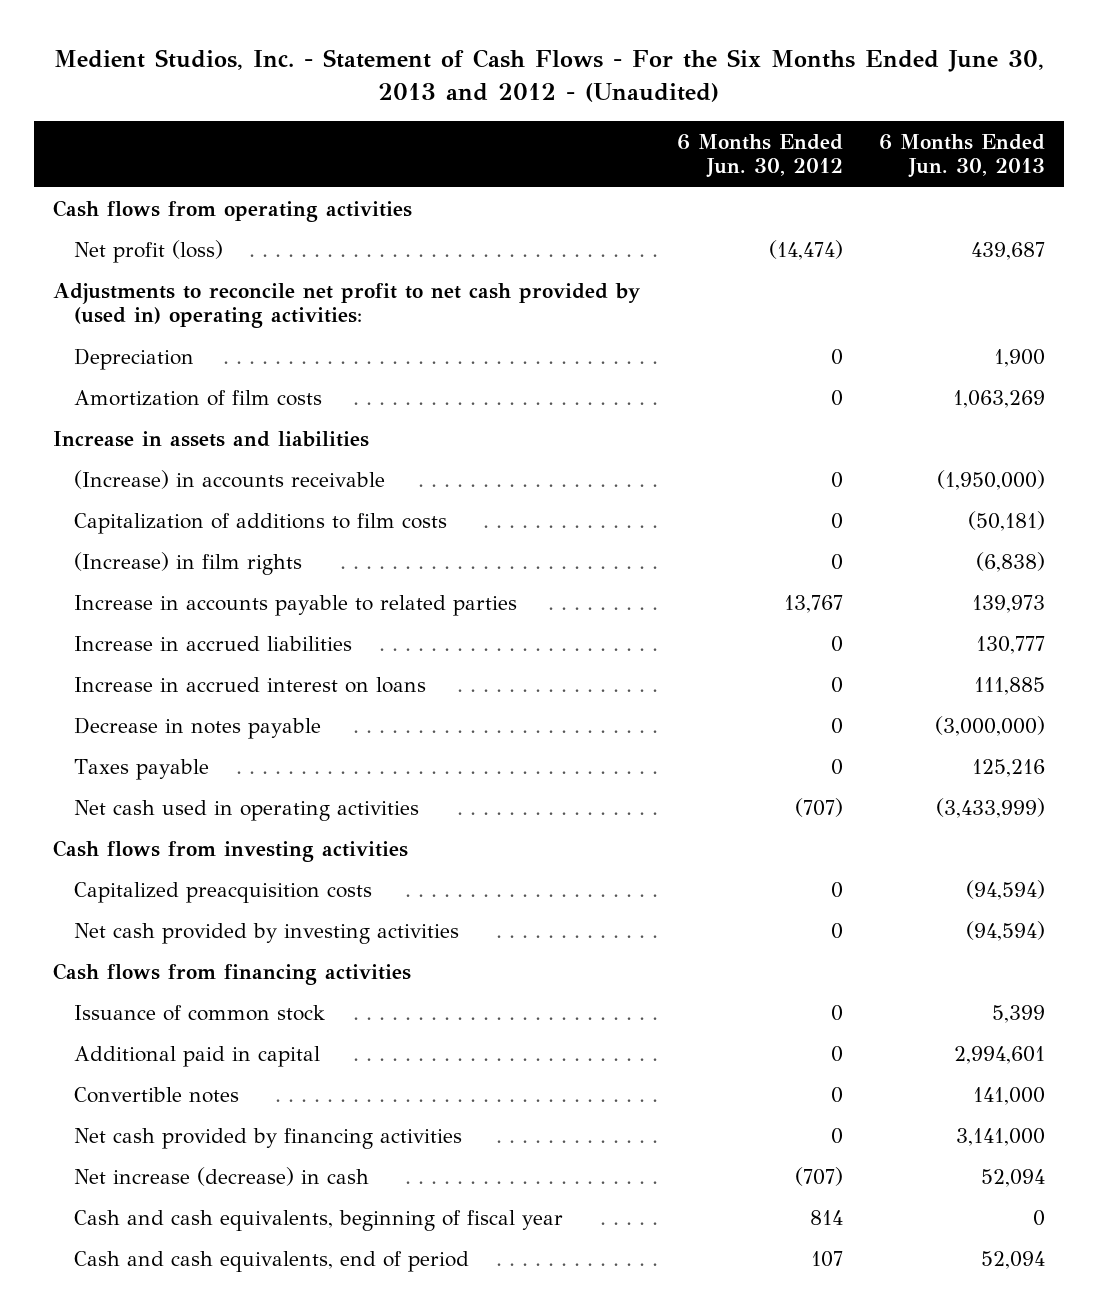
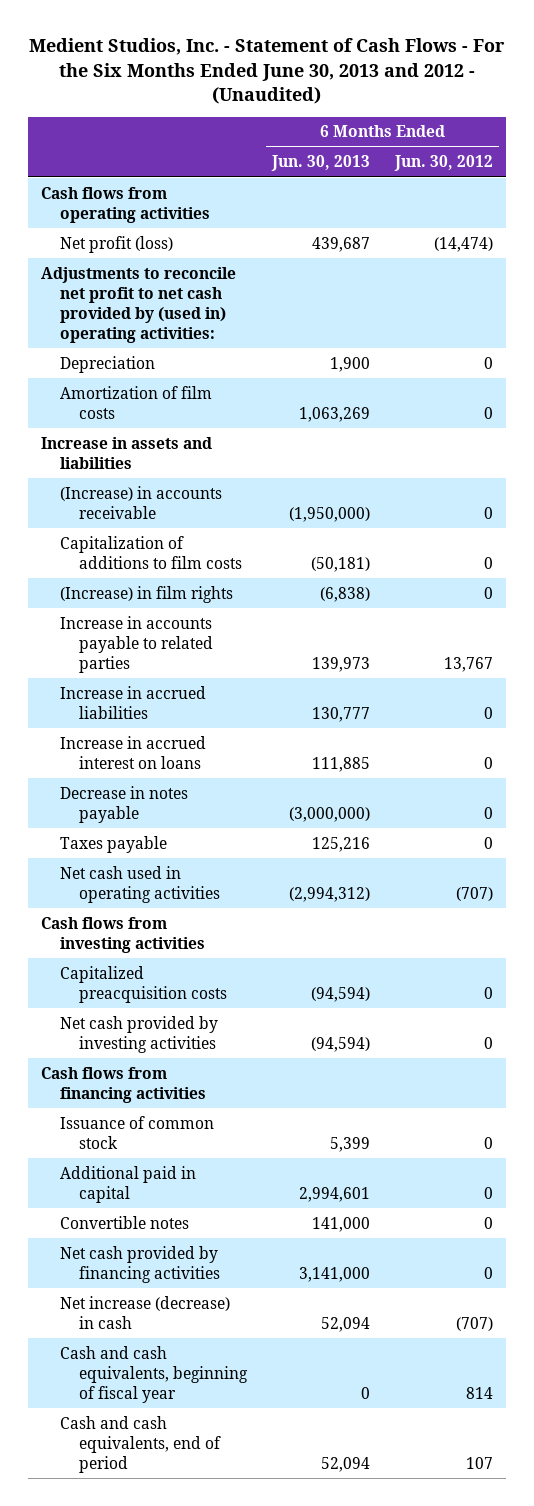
[936,797,1046,818] (3,433,999) -> [289,886,371,902] (2,994,312)

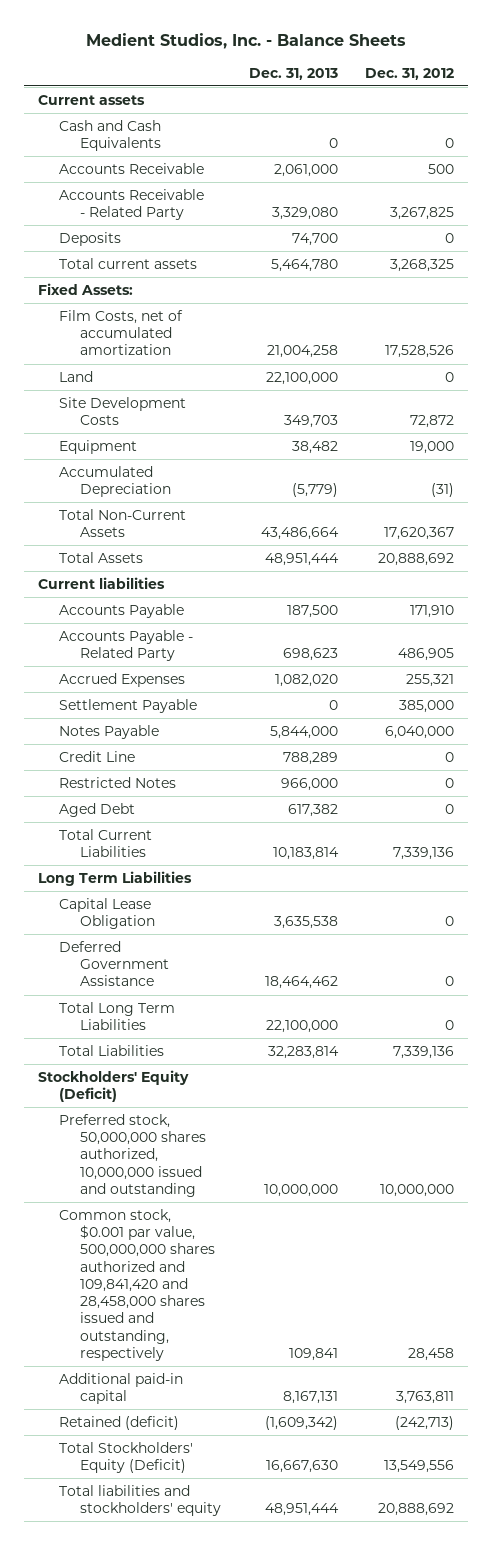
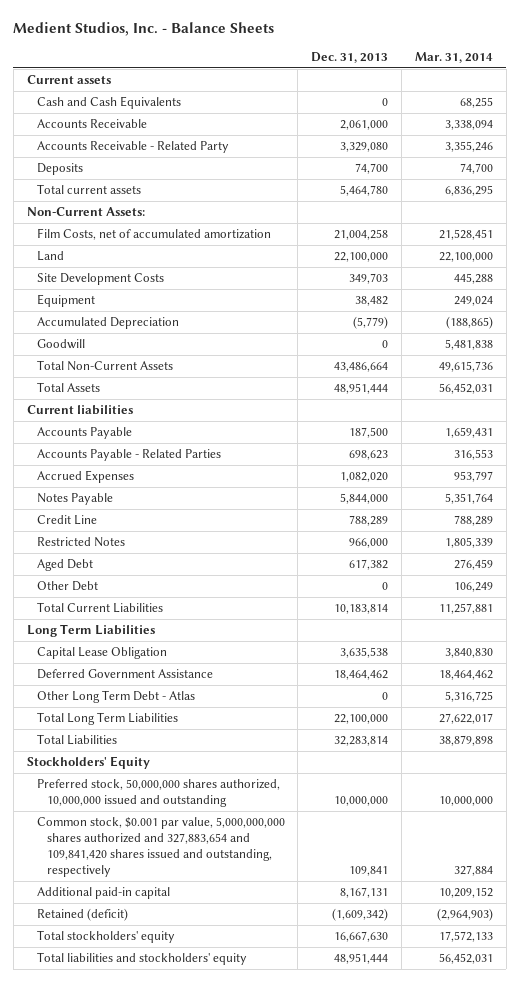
[365,67,455,80] Dec. 31, 2012 -> none
none -> [414,52,493,64] Mar. 31, 2014
[37,282,133,295] Fixed Assets: -> none
none -> [26,207,145,217] Non-Current Assets:
none -> [36,339,85,350] Goodwill
[58,629,193,662] Accounts Payable - Related Party -> [36,449,221,462] Accounts Payable - Related Parties
[58,698,197,713] Settlement Payable -> none
none -> [36,581,98,592] Other Debt
none -> [36,690,195,704] Other Long Term Debt - Atlas
[37,1069,189,1103] Stockholders' Equity (Deficit) -> [26,756,150,770] Stockholders' Equity
[58,1208,216,1361] Common stock, $0.001 par value, 500,000,000 shares authorized and 109,841,420 and 28,458,000 shares issued and outstanding, respectively -> [36,817,285,878] Common stock, $0.001 par value, 5,000,000,000 shares authorized and 327,883,654 and 109,841,420 shares issued and outstanding, respectively
[58,1441,193,1474] Total Stockholders' Equity (Deficit) -> [36,930,175,944] Total stockholders' equity

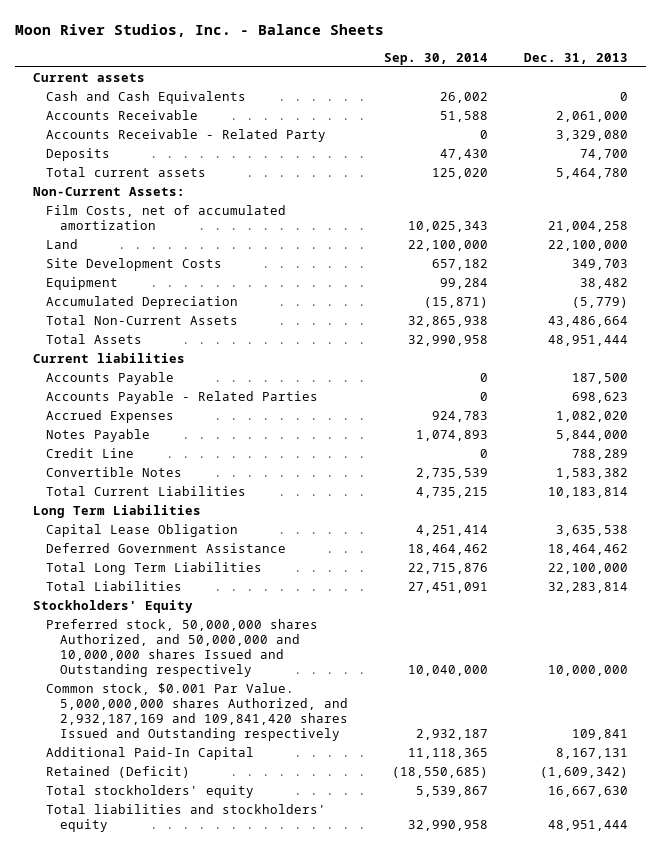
[13,22,275,37] Medient Studios, Inc. - Balance Sheets -> [14,23,384,37] Moon River Studios, Inc. - Balance Sheets
[414,52,493,64] Mar. 31, 2014 -> none
none -> [384,52,489,65] Sep. 30, 2014
[36,339,85,350] Goodwill -> none
[36,537,125,548] Restricted Notes -> none
[36,559,93,572] Aged Debt -> none
[36,581,98,592] Other Debt -> none
none -> [46,467,183,478] Convertible Notes
[36,690,195,704] Other Long Term Debt - Atlas -> none
[36,779,280,808] Preferred stock, 50,000,000 shares authorized, 10,000,000 issued and outstanding -> [46,619,319,678] Preferred stock, 50,000,000 shares Authorized, and 50,000,000 and 10,000,000 shares Issued and Outstanding respectively
[36,817,285,878] Common stock, $0.001 par value, 5,000,000,000 shares authorized and 327,883,654 and 109,841,420 shares issued and outstanding, respectively -> [46,683,349,742] Common stock, $0.001 Par Value. 5,000,000,000 shares Authorized, and 2,932,187,169 and 109,841,420 shares Issued and Outstanding respectively
[36,887,170,900] Additional paid-in capital -> [46,747,255,761] Additional Paid-In Capital
[36,908,128,922] Retained (deficit) -> [46,766,191,779] Retained (Deficit)

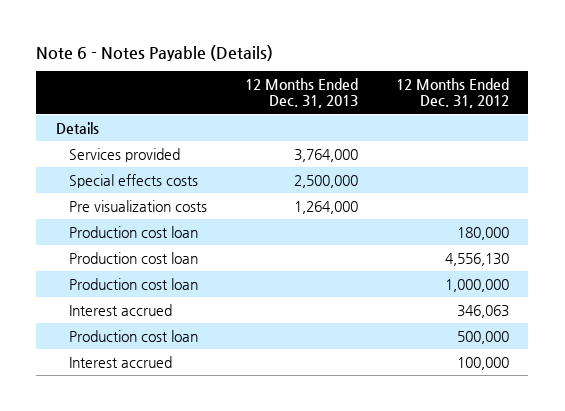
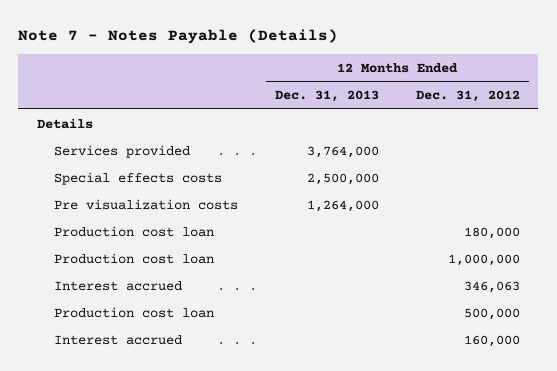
[36,44,274,61] Note 6 - Notes Payable (Details) -> [18,28,339,44] Note 7 - Notes Payable (Details)
[68,251,198,264] Production cost loan -> none
[457,356,510,370] 100,000 -> [463,334,520,347] 160,000

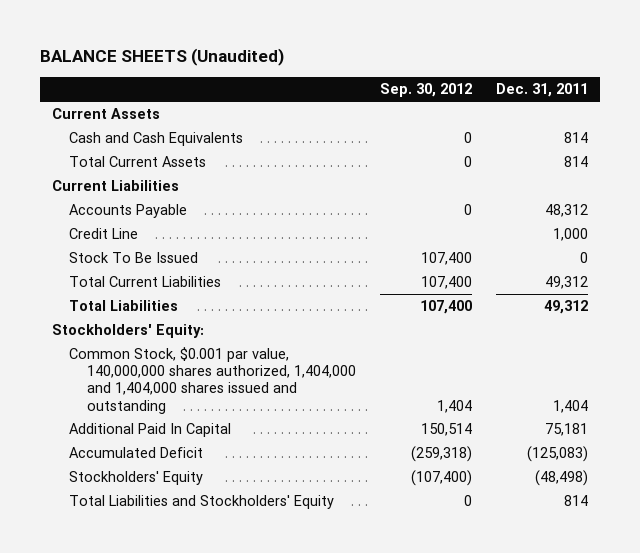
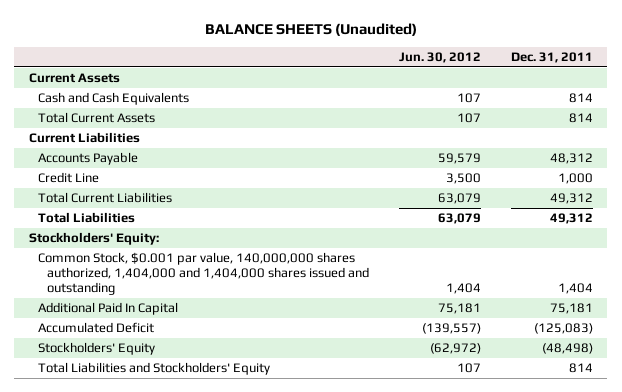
[380,83,473,98] Sep. 30, 2012 -> none
none -> [399,52,482,64] Jun. 30, 2012
[69,252,199,264] Stock To Be Issued -> none

